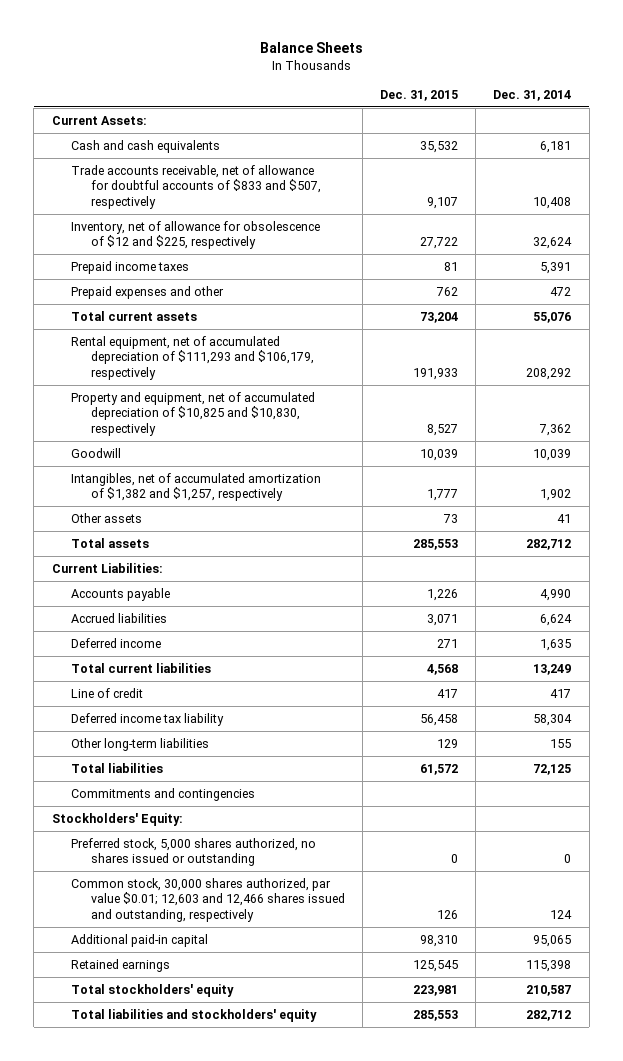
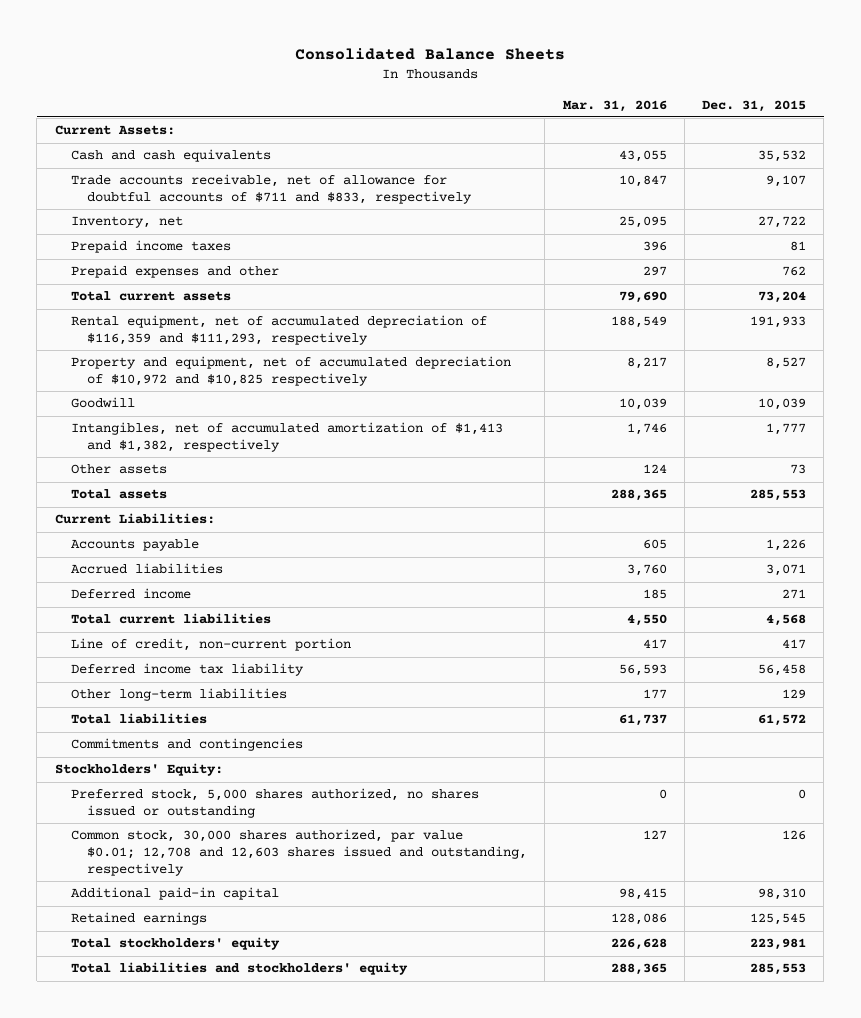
[259,42,363,54] Balance Sheets -> [295,47,566,60] Consolidated Balance Sheets
[493,89,572,101] Dec. 31, 2014 -> none
none -> [562,99,667,112] Mar. 31, 2016
[71,164,321,209] Trade accounts receivable, net of allowance for doubtful accounts of $833 and $507, respectively -> [70,174,473,205] Trade accounts receivable, net of allowance for doubtful accounts of $711 and $833, respectively
[71,220,321,250] Inventory, net of allowance for obsolescence of $12 and $225, respectively -> [70,216,183,229] Inventory, net
[71,335,314,380] Rental equipment, net of accumulated depreciation of $111,293 and $106,179, respectively -> [70,315,487,346] Rental equipment, net of accumulated depreciation of $116,359 and $111,293, respectively
[71,391,316,436] Property and equipment, net of accumulated depreciation of $10,825 and $10,830, respectively -> [70,356,511,387] Property and equipment, net of accumulated depreciation of $10,972 and $10,825 respectively
[71,472,322,502] Intangibles, net of accumulated amortization of $1,382 and $1,257, respectively -> [70,422,503,453] Intangibles, net of accumulated amortization of $1,413 and $1,382, respectively
[71,687,144,698] Line of credit -> [70,638,351,652] Line of credit, non-current portion
[71,877,345,922] Common stock, 30,000 shares authorized, par value $0.01; 12,603 and 12,466 shares issued and outstanding, respectively -> [70,829,528,876] Common stock, 30,000 shares authorized, par value $0.01; 12,708 and 12,603 shares issued and outstanding, respectively

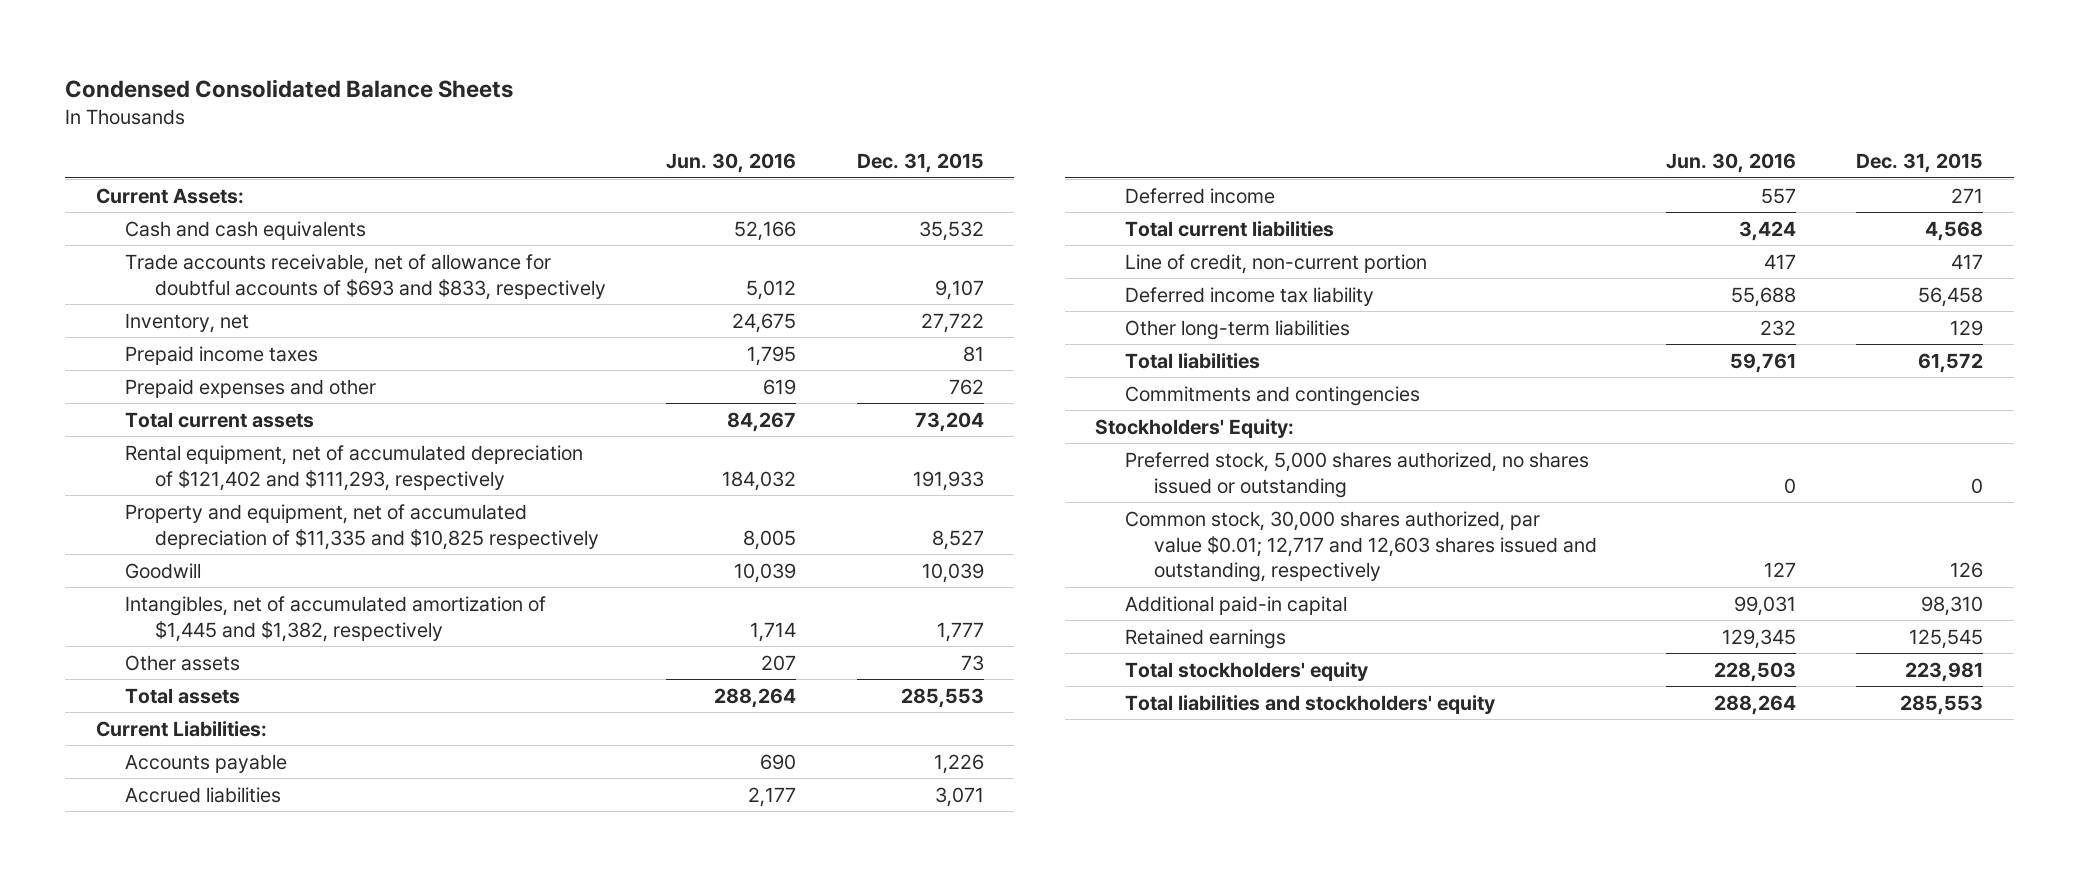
[295,47,566,60] Consolidated Balance Sheets -> [65,78,514,98] Condensed Consolidated Balance Sheets
[562,99,667,112] Mar. 31, 2016 -> none
none -> [666,152,797,173] Jun. 30, 2016
[70,174,473,205] Trade accounts receivable, net of allowance for doubtful accounts of $711 and $833, respectively -> [125,253,606,300] Trade accounts receivable, net of allowance for doubtful accounts of $693 and $833, respectively
[70,315,487,346] Rental equipment, net of accumulated depreciation of $116,359 and $111,293, respectively -> [125,444,584,491] Rental equipment, net of accumulated depreciation of $121,402 and $111,293, respectively
[70,356,511,387] Property and equipment, net of accumulated depreciation of $10,972 and $10,825 respectively -> [125,503,599,550] Property and equipment, net of accumulated depreciation of $11,335 and $10,825 respectively
[70,422,503,453] Intangibles, net of accumulated amortization of $1,413 and $1,382, respectively -> [125,595,547,642] Intangibles, net of accumulated amortization of $1,445 and $1,382, respectively
[70,829,528,876] Common stock, 30,000 shares authorized, par value $0.01; 12,708 and 12,603 shares issued and outstanding, respectively -> [1124,510,1598,583] Common stock, 30,000 shares authorized, par value $0.01; 12,717 and 12,603 shares issued and outstanding, respectively

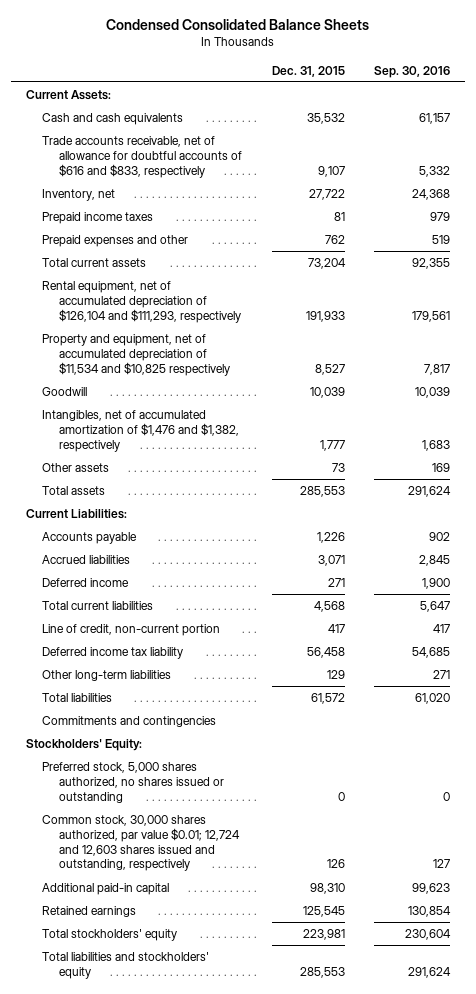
[666,152,797,173] Jun. 30, 2016 -> none
none -> [374,65,451,78] Sep. 30, 2016
[125,253,606,300] Trade accounts receivable, net of allowance for doubtful accounts of $693 and $833, respectively -> [42,136,243,178] Trade accounts receivable, net of allowance for doubtful accounts of $616 and $833, respectively
[125,444,584,491] Rental equipment, net of accumulated depreciation of $121,402 and $111,293, respectively -> [42,281,242,323] Rental equipment, net of accumulated depreciation of $126,104 and $111,293, respectively
[125,503,599,550] Property and equipment, net of accumulated depreciation of $11,335 and $10,825 respectively -> [42,334,231,376] Property and equipment, net of accumulated depreciation of $11,534 and $10,825 respectively
[125,595,547,642] Intangibles, net of accumulated amortization of $1,445 and $1,382, respectively -> [42,410,240,452] Intangibles, net of accumulated amortization of $1,476 and $1,382, respectively
[1124,510,1598,583] Common stock, 30,000 shares authorized, par value $0.01; 12,717 and 12,603 shares issued and outstanding, respectively -> [42,815,241,872] Common stock, 30,000 shares authorized, par value $0.01; 12,724 and 12,603 shares issued and outstanding, respectively

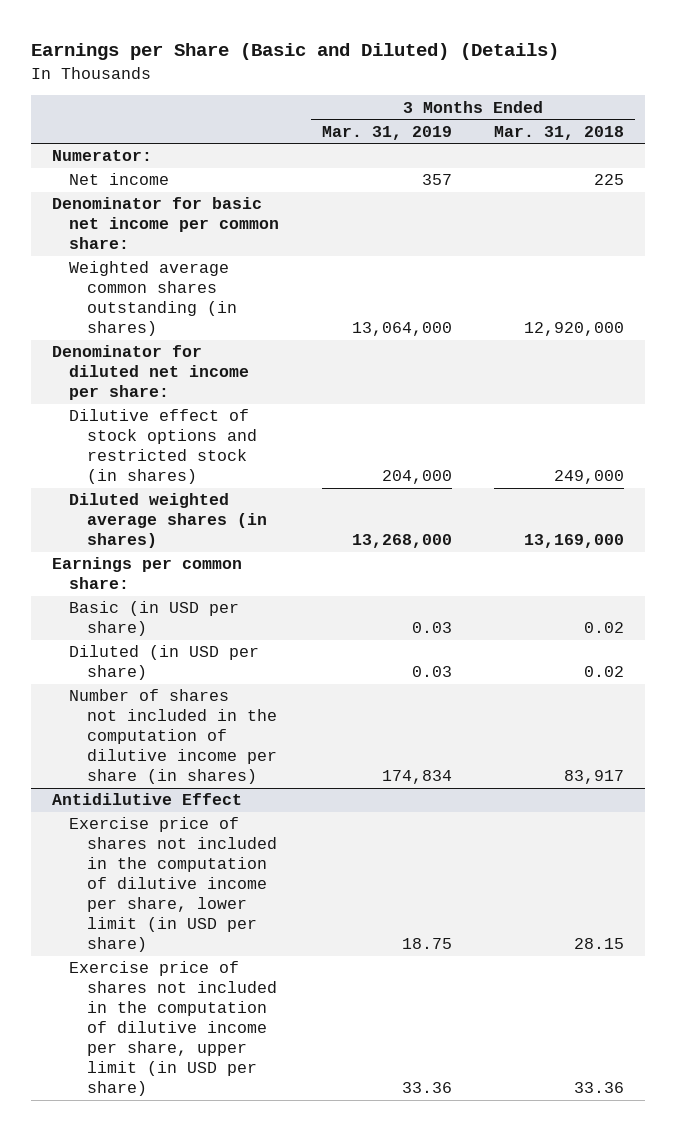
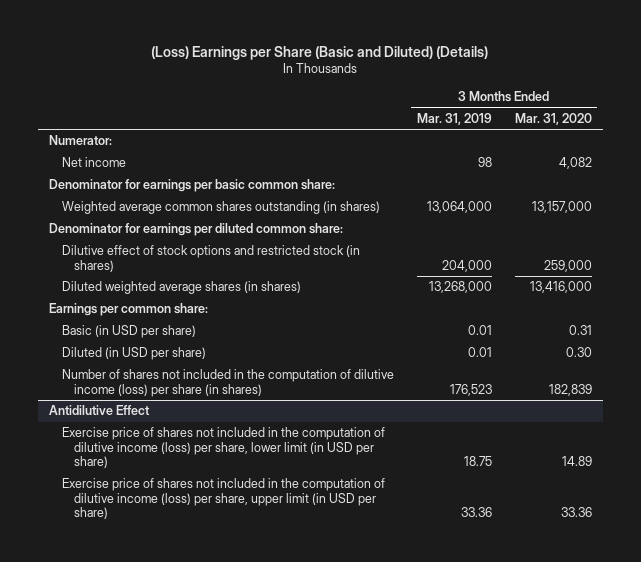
[30,43,559,61] Earnings per Share (Basic and Diluted) (Details) -> [151,45,489,60] (Loss) Earnings per Share (Basic and Diluted) (Details)
[493,125,624,140] Mar. 31, 2018 -> none
none -> [514,112,592,125] Mar. 31, 2020
[421,174,452,186] 357 -> [477,157,492,168] 98
[51,197,280,250] Denominator for basic net income per common share: -> [49,179,336,193] Denominator for earnings per basic common share:
[51,345,250,401] Denominator for diluted net income per share: -> [49,223,344,237] Denominator for earnings per diluted common share:
[411,622,452,634] 0.03 -> [467,325,492,336] 0.01
[411,666,452,678] 0.03 -> [467,347,492,358] 0.01
[69,689,277,785] Number of shares not included in the computation of dilutive income per share (in shares) -> [61,369,394,397] Number of shares not included in the computation of dilutive income (loss) per share (in shares)
[381,770,452,785] 174,834 -> [449,383,492,396] 176,523
[69,817,277,953] Exercise price of shares not included in the computation of dilutive income per share, lower limit (in USD per share) -> [61,427,385,469] Exercise price of shares not included in the computation of dilutive income (loss) per share, lower limit (in USD per share)
[69,961,277,1097] Exercise price of shares not included in the computation of dilutive income per share, upper limit (in USD per share) -> [61,478,385,520] Exercise price of shares not included in the computation of dilutive income (loss) per share, upper limit (in USD per share)

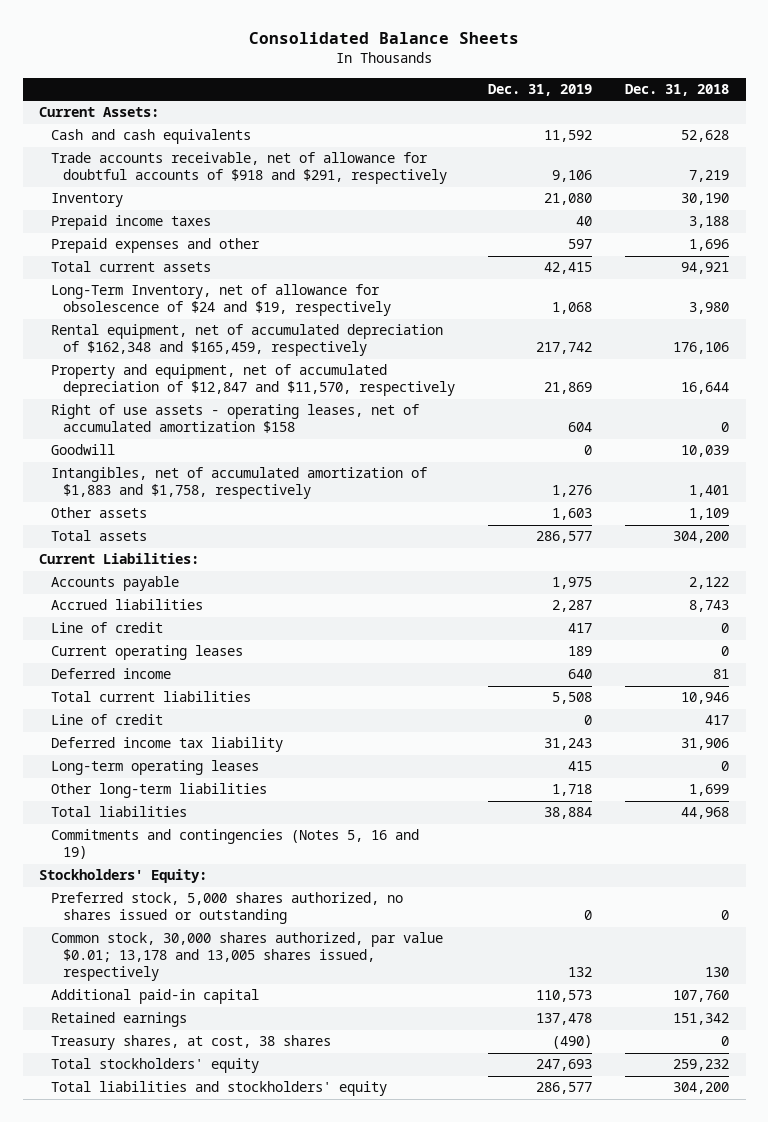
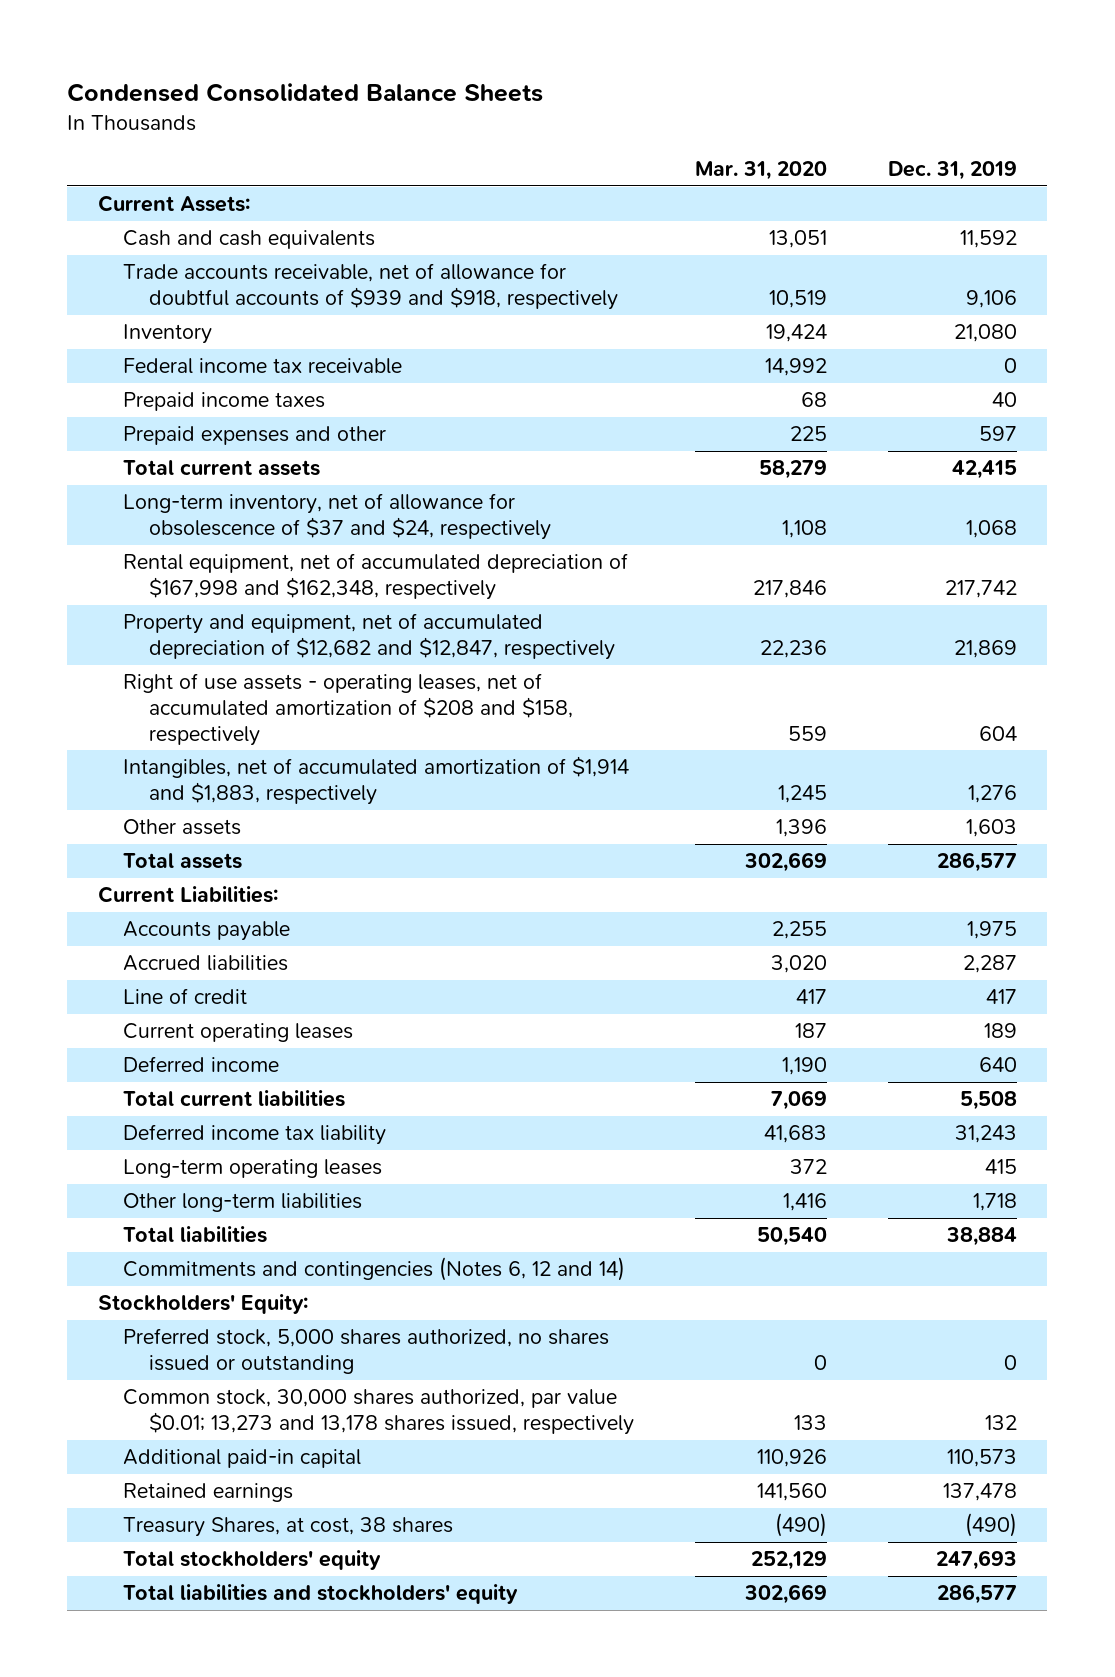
[249,32,520,45] Consolidated Balance Sheets -> [67,82,544,102] Condensed Consolidated Balance Sheets
[625,83,730,96] Dec. 31, 2018 -> none
none -> [694,161,827,181] Mar. 31, 2020
[51,152,448,185] Trade accounts receivable, net of allowance for doubtful accounts of $918 and $291, respectively -> [123,263,618,311] Trade accounts receivable, net of allowance for doubtful accounts of $939 and $918, respectively
none -> [123,358,403,375] Federal income tax receivable
[51,444,116,456] Goodwill -> none
[51,284,392,317] Long-Term Inventory, net of allowance for obsolescence of $24 and $19, respectively -> [123,493,551,541] Long-term inventory, net of allowance for obsolescence of $37 and $24, respectively
[51,324,444,357] Rental equipment, net of accumulated depreciation of $162,348 and $165,459, respectively -> [123,553,629,601] Rental equipment, net of accumulated depreciation of $167,998 and $162,348, respectively
[51,364,456,397] Property and equipment, net of accumulated depreciation of $12,847 and $11,570, respectively -> [123,613,615,661] Property and equipment, net of accumulated depreciation of $12,682 and $12,847, respectively
[51,404,420,434] Right of use assets - operating leases, net of accumulated amortization $158 -> [123,673,573,746] Right of use assets - operating leases, net of accumulated amortization of $208 and $158, respectively
[51,467,428,500] Intangibles, net of accumulated amortization of $1,883 and $1,758, respectively -> [123,756,630,806] Intangibles, net of accumulated amortization of $1,914 and $1,883, respectively
[51,714,164,726] Line of credit -> none
[51,829,420,860] Commitments and contingencies (Notes 5, 16 and 19) -> [123,1257,626,1282] Commitments and contingencies (Notes 6, 12 and 14)
[51,932,444,982] Common stock, 30,000 shares authorized, par value $0.01; 13,178 and 13,005 shares issued, respectively -> [123,1389,634,1436] Common stock, 30,000 shares authorized, par value $0.01; 13,273 and 13,178 shares issued, respectively
[51,1035,332,1051] Treasury shares, at cost, 38 shares -> [123,1517,454,1538] Treasury Shares, at cost, 38 shares

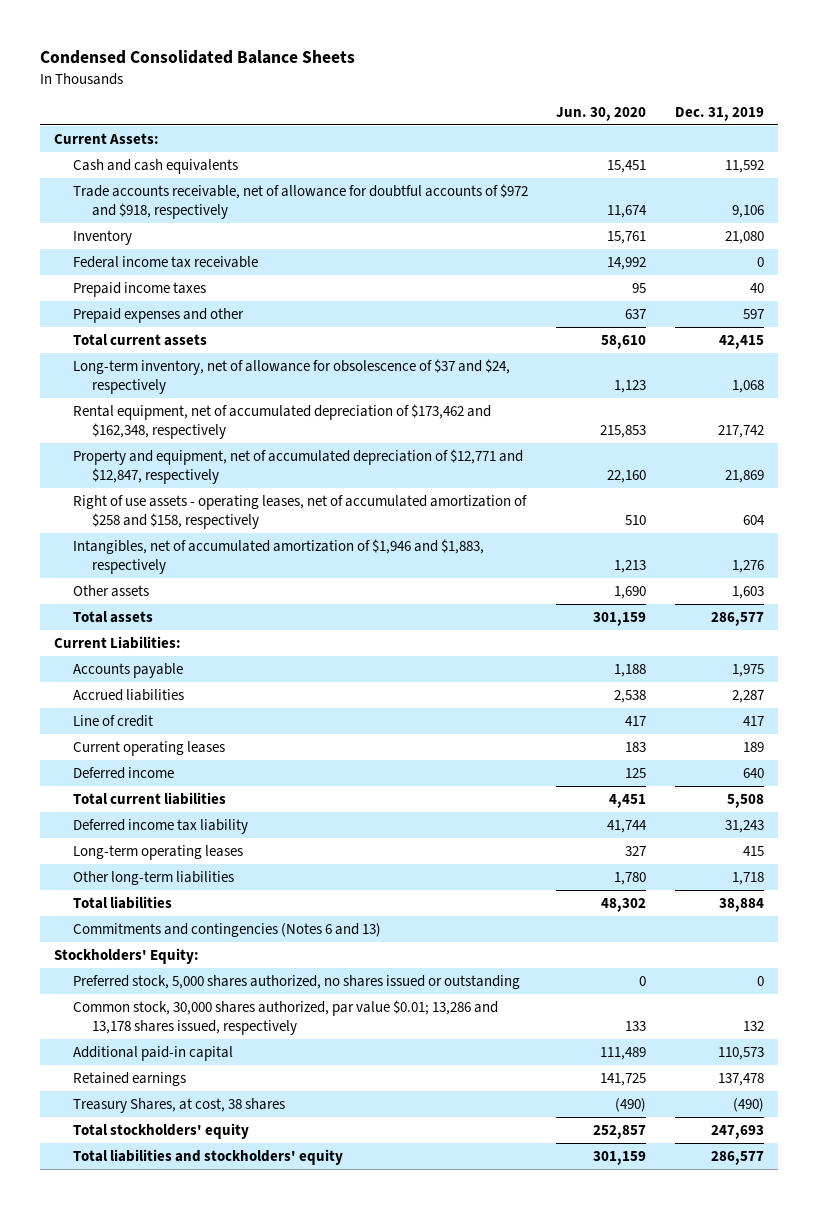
[694,161,827,181] Mar. 31, 2020 -> none
none -> [556,107,647,122] Jun. 30, 2020
[123,263,618,311] Trade accounts receivable, net of allowance for doubtful accounts of $939 and $918, respectively -> [73,183,529,220] Trade accounts receivable, net of allowance for doubtful accounts of $972 and $918, respectively
[123,553,629,601] Rental equipment, net of accumulated depreciation of $167,998 and $162,348, respectively -> [73,403,492,440] Rental equipment, net of accumulated depreciation of $173,462 and $162,348, respectively
[123,613,615,661] Property and equipment, net of accumulated depreciation of $12,682 and $12,847, respectively -> [73,448,524,485] Property and equipment, net of accumulated depreciation of $12,771 and $12,847, respectively
[123,673,573,746] Right of use assets - operating leases, net of accumulated amortization of $208 and $158, respectively -> [73,494,528,530] Right of use assets - operating leases, net of accumulated amortization of $258 and $158, respectively
[123,756,630,806] Intangibles, net of accumulated amortization of $1,914 and $1,883, respectively -> [73,538,485,575] Intangibles, net of accumulated amortization of $1,946 and $1,883, respectively
[123,1257,626,1282] Commitments and contingencies (Notes 6, 12 and 14) -> [73,922,382,937] Commitments and contingencies (Notes 6 and 13)
[123,1389,634,1436] Common stock, 30,000 shares authorized, par value $0.01; 13,273 and 13,178 shares issued, respectively -> [73,999,499,1036] Common stock, 30,000 shares authorized, par value $0.01; 13,286 and 13,178 shares issued, respectively

